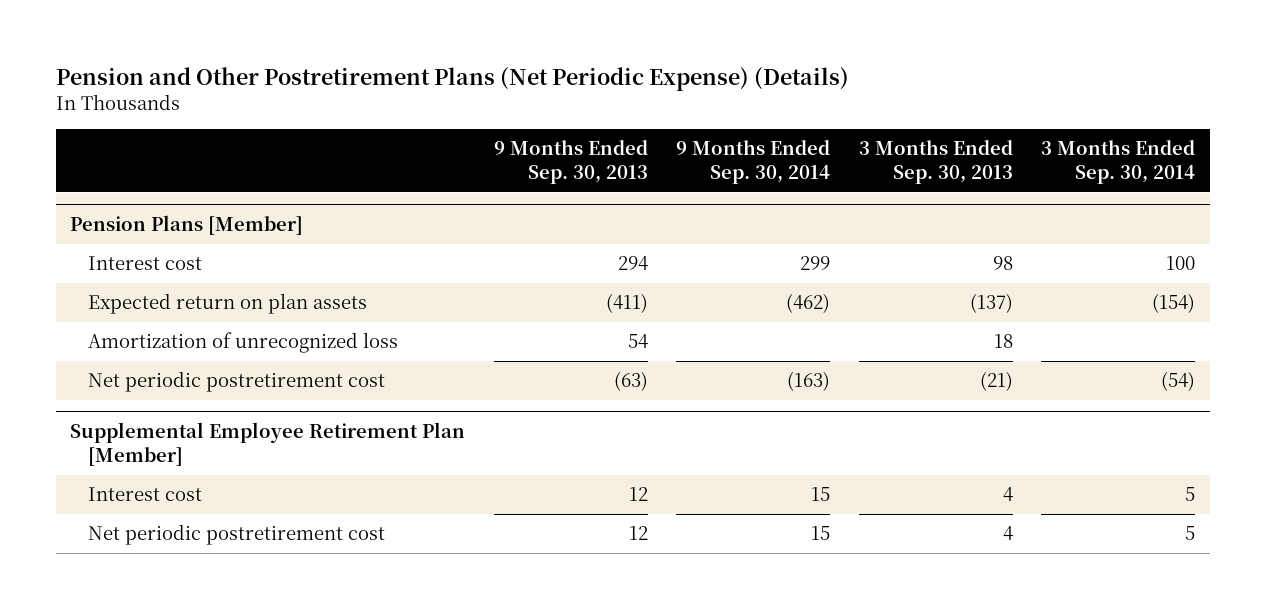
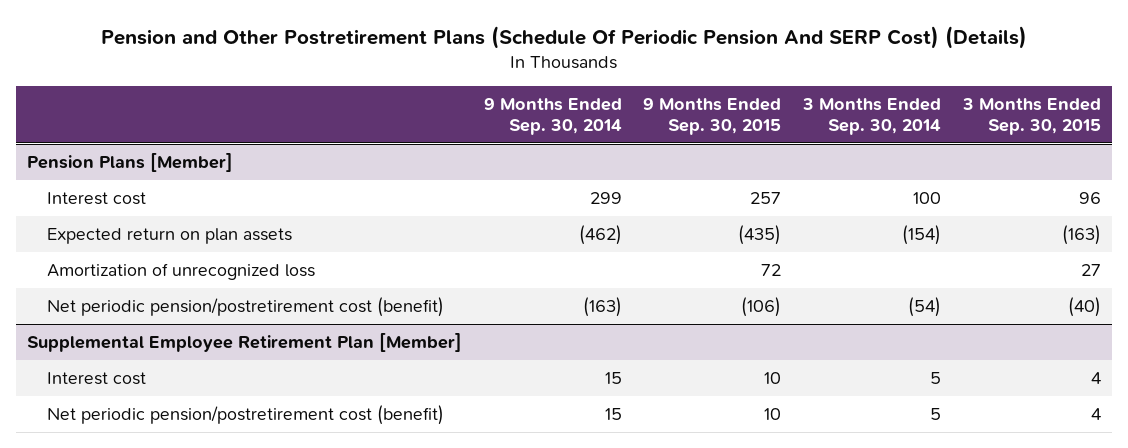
[56,67,850,92] Pension and Other Postretirement Plans (Net Periodic Expense) (Details) -> [100,25,1027,49] Pension and Other Postretirement Plans (Schedule Of Periodic Pension And SERP Cost) (Details)
[493,140,648,185] 9 Months Ended Sep. 30, 2013 -> none
[858,140,1013,185] 3 Months Ended Sep. 30, 2013 -> none
none -> [643,97,782,136] 9 Months Ended Sep. 30, 2015
none -> [961,97,1101,136] 3 Months Ended Sep. 30, 2015
[87,371,385,393] Net periodic postretirement cost -> [46,296,444,317] Net periodic pension/postretirement cost (benefit)
[87,524,385,546] Net periodic postretirement cost -> [46,404,444,425] Net periodic pension/postretirement cost (benefit)

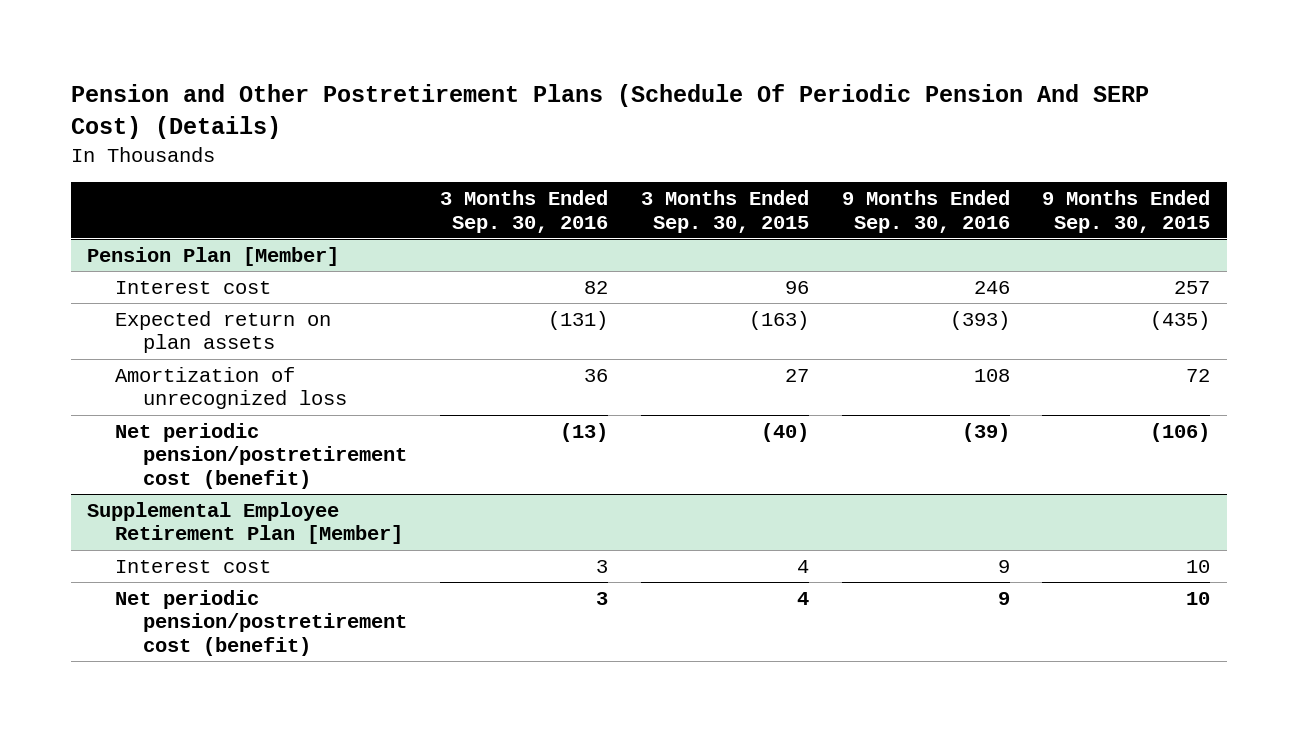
[483,97,622,136] 9 Months Ended Sep. 30, 2014 -> none
[802,97,942,136] 3 Months Ended Sep. 30, 2014 -> none
none -> [440,189,609,233] 3 Months Ended Sep. 30, 2016
none -> [841,189,1010,233] 9 Months Ended Sep. 30, 2016
[26,152,233,172] Pension Plans [Member] -> [87,246,340,266] Pension Plan [Member]

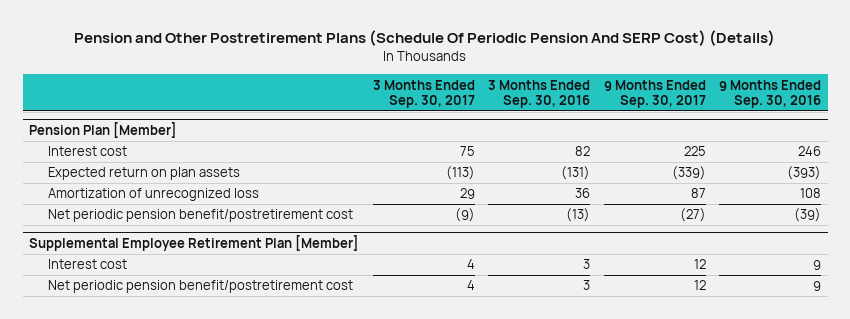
[640,189,809,233] 3 Months Ended Sep. 30, 2015 -> none
[1042,189,1211,233] 9 Months Ended Sep. 30, 2015 -> none
none -> [372,79,475,109] 3 Months Ended Sep. 30, 2017
none -> [603,79,706,109] 9 Months Ended Sep. 30, 2017
[115,422,408,490] Net periodic pension/postretirement cost (benefit) -> [48,209,354,223] Net periodic pension benefit/postretirement cost
[115,589,408,657] Net periodic pension/postretirement cost (benefit) -> [48,280,354,294] Net periodic pension benefit/postretirement cost

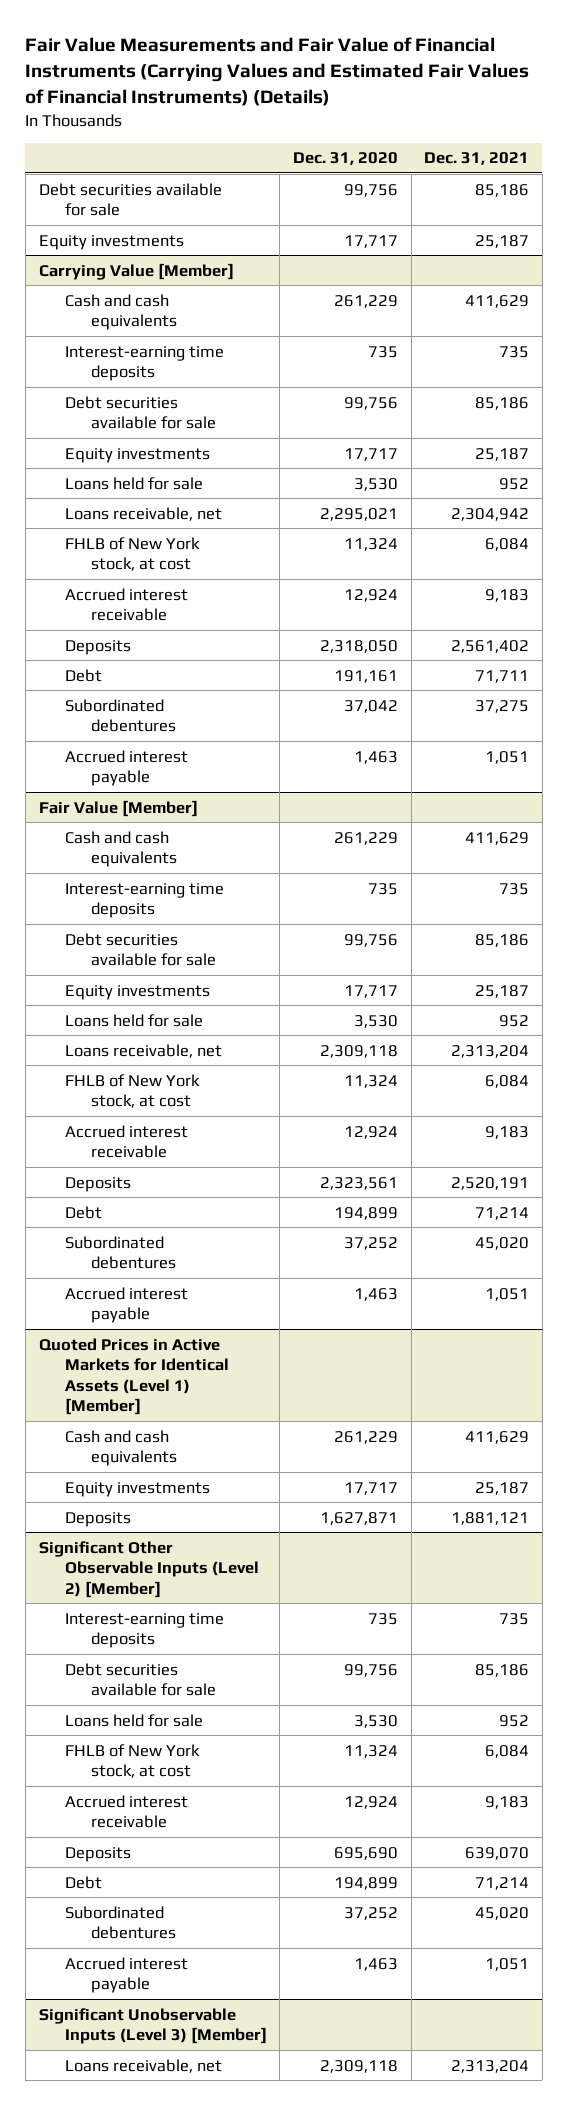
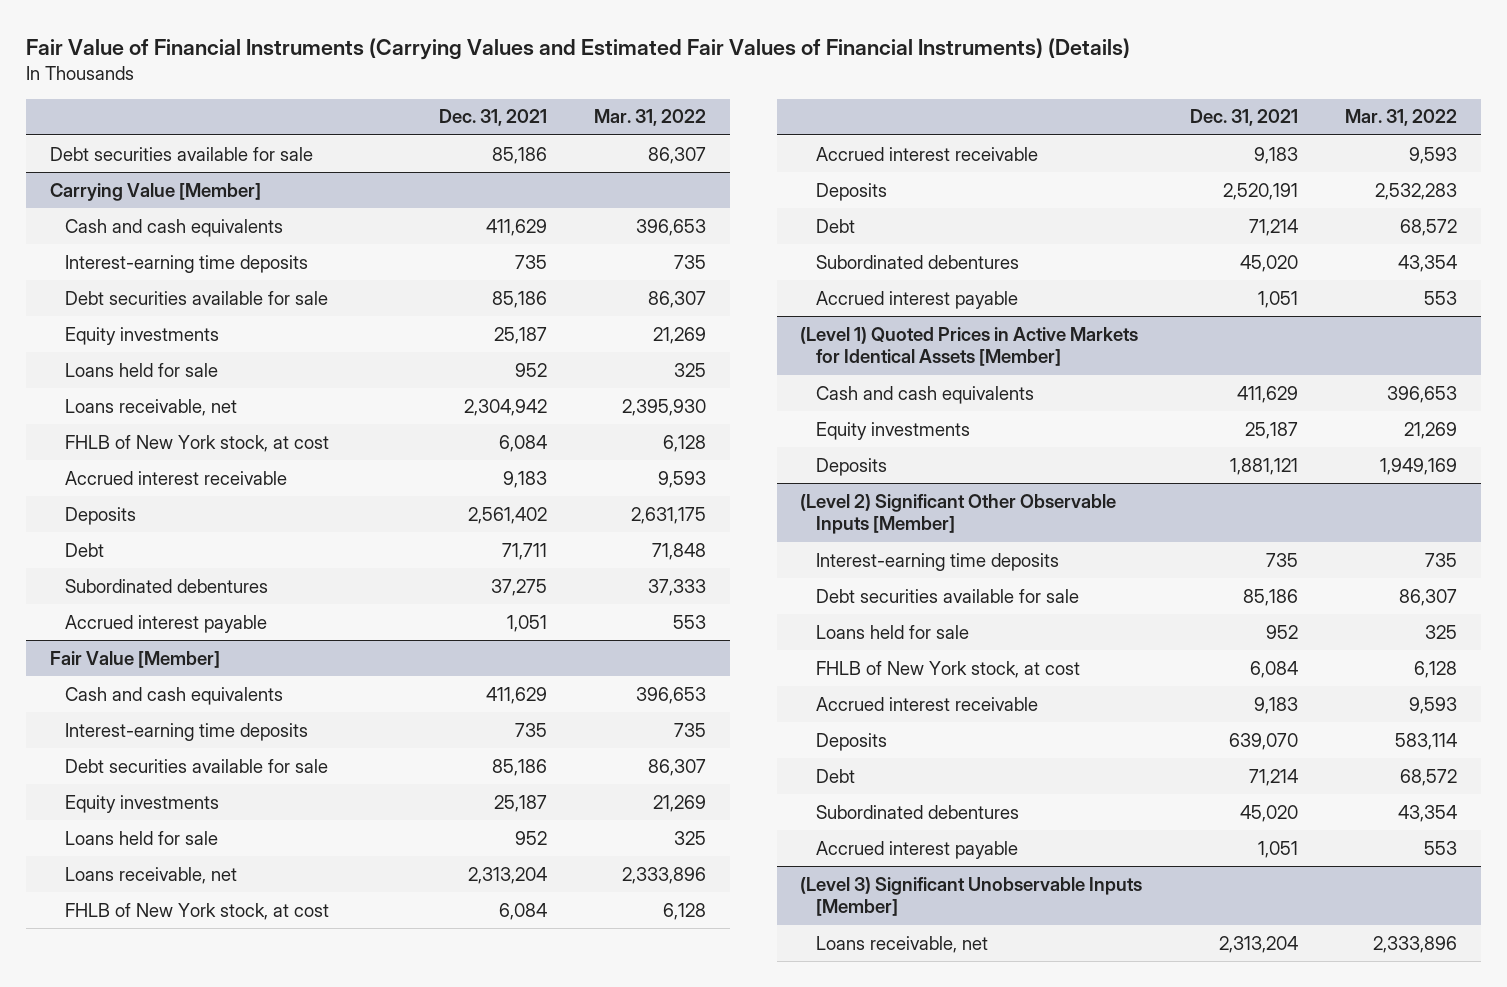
[25,37,530,107] Fair Value Measurements and Fair Value of Financial Instruments (Carrying Values and Estimated Fair Values of Financial Instruments) (Details) -> [26,37,1131,60] Fair Value of Financial Instruments (Carrying Values and Estimated Fair Values of Financial Instruments) (Details)
[293,152,399,166] Dec. 31, 2020 -> none
none -> [594,109,707,127] Mar. 31, 2022
[38,234,184,250] Equity investments -> none
[38,1337,229,1416] Quoted Prices in Active Markets for Identical Assets (Level 1) [Member] -> [800,326,1139,367] (Level 1) Quoted Prices in Active Markets for Identical Assets [Member]
[38,1540,259,1598] Significant Other Observable Inputs (Level 2) [Member] -> [800,493,1117,535] (Level 2) Significant Other Observable Inputs [Member]
[38,2007,267,2045] Significant Unobservable Inputs (Level 3) [Member] -> [800,876,1143,917] (Level 3) Significant Unobservable Inputs [Member]

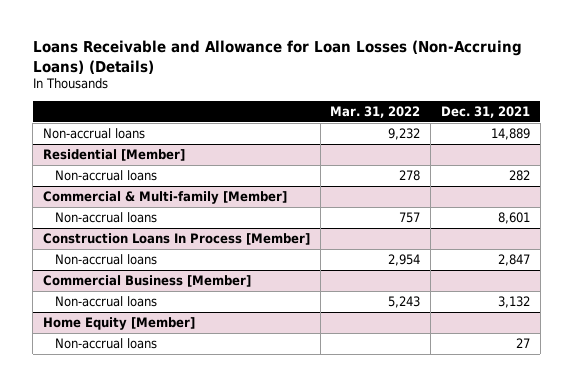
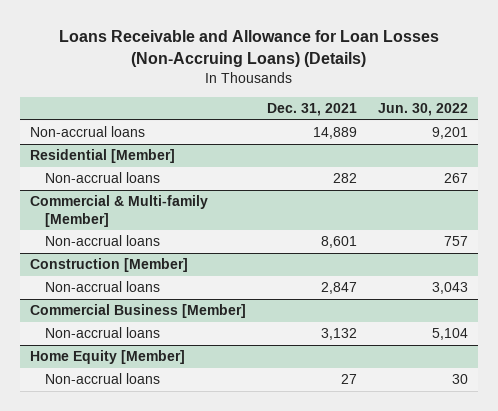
[330,105,421,118] Mar. 31, 2022 -> none
none -> [377,103,468,117] Jun. 30, 2022
[42,232,310,245] Construction Loans In Process [Member] -> [30,258,189,273] Construction [Member]

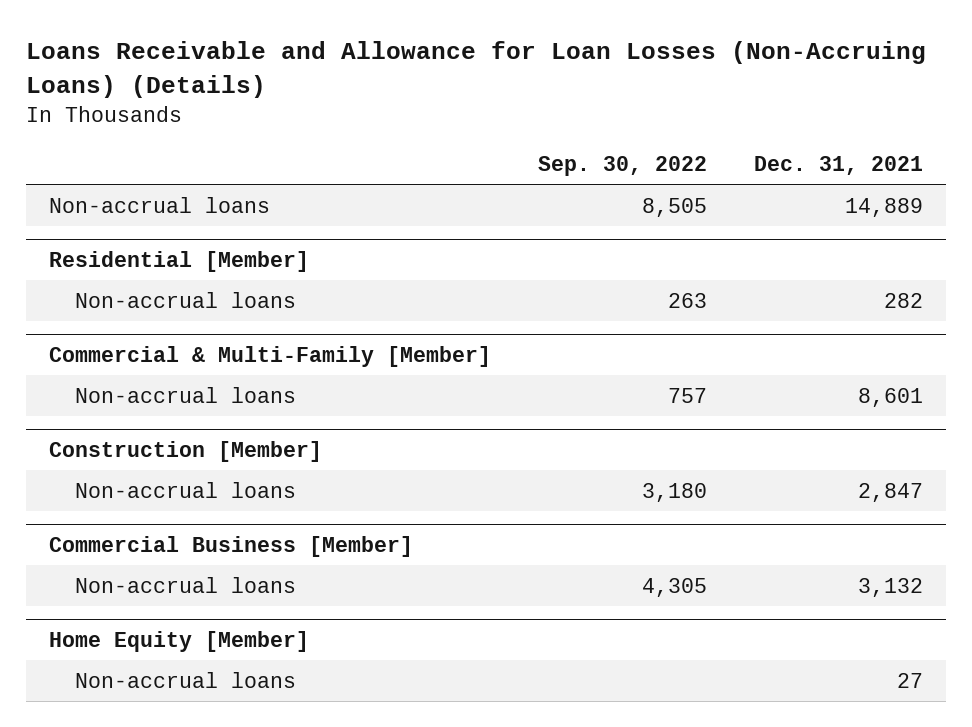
[377,103,468,117] Jun. 30, 2022 -> none
none -> [538,155,708,176] Sep. 30, 2022
[30,195,209,227] Commercial & Multi-family [Member] -> [49,345,492,367] Commercial & Multi-Family [Member]

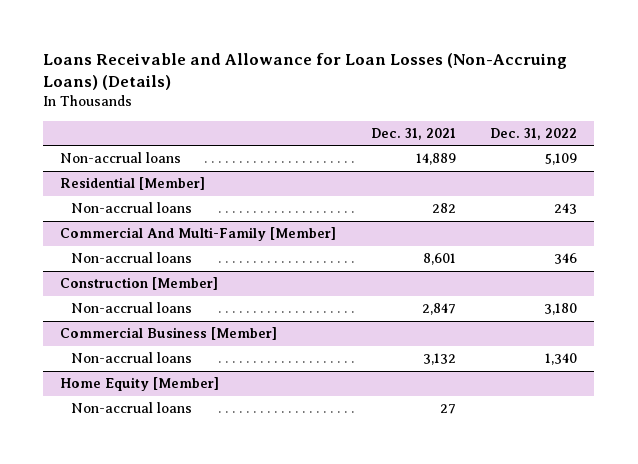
[538,155,708,176] Sep. 30, 2022 -> none
none -> [490,127,578,140] Dec. 31, 2022
[49,345,492,367] Commercial & Multi-Family [Member] -> [60,227,337,242] Commercial And Multi-Family [Member]

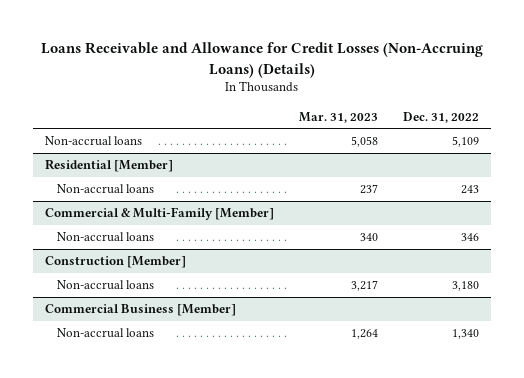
[43,53,568,91] Loans Receivable and Allowance for Loan Losses (Non-Accruing Loans) (Details) -> [40,42,483,78] Loans Receivable and Allowance for Credit Losses (Non-Accruing Loans) (Details)
[370,127,456,140] Dec. 31, 2021 -> none
none -> [298,111,378,123] Mar. 31, 2023
[60,227,337,242] Commercial And Multi-Family [Member] -> [45,207,275,221] Commercial & Multi-Family [Member]
[60,377,220,392] Home Equity [Member] -> none
[70,402,192,414] Non-accrual loans -> none

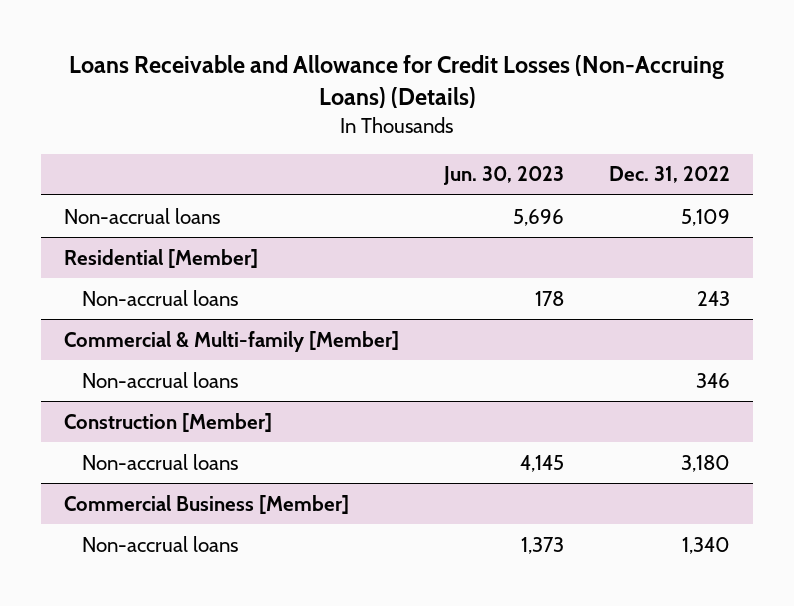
[298,111,378,123] Mar. 31, 2023 -> none
none -> [443,166,565,186] Jun. 30, 2023
[45,207,275,221] Commercial & Multi-Family [Member] -> [64,330,400,352] Commercial & Multi-family [Member]

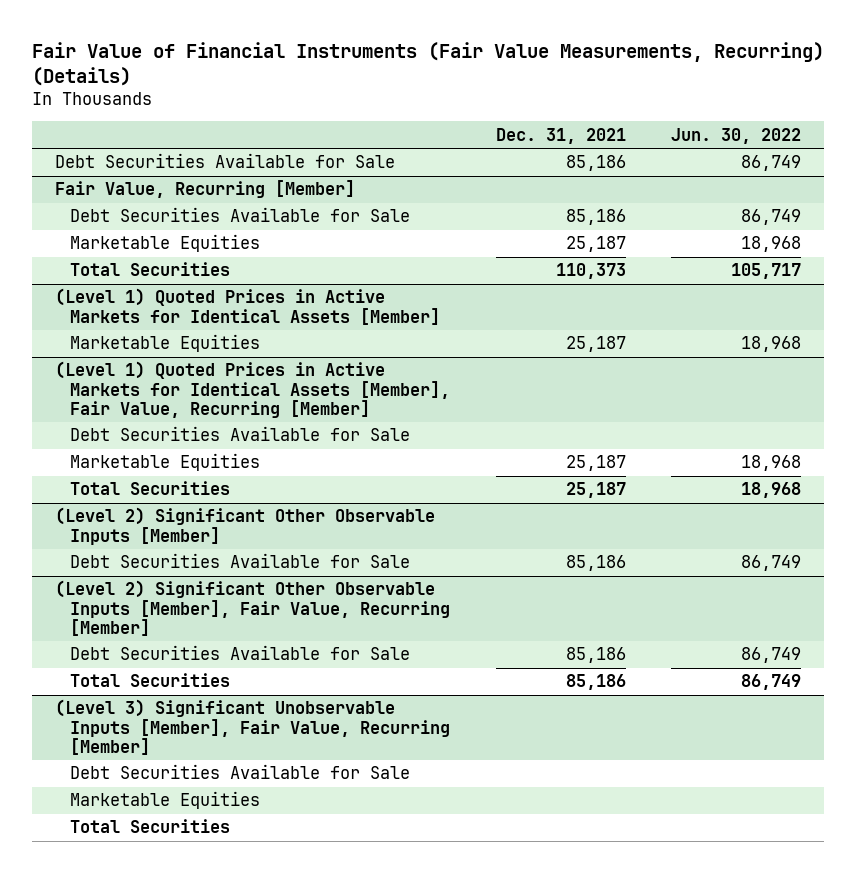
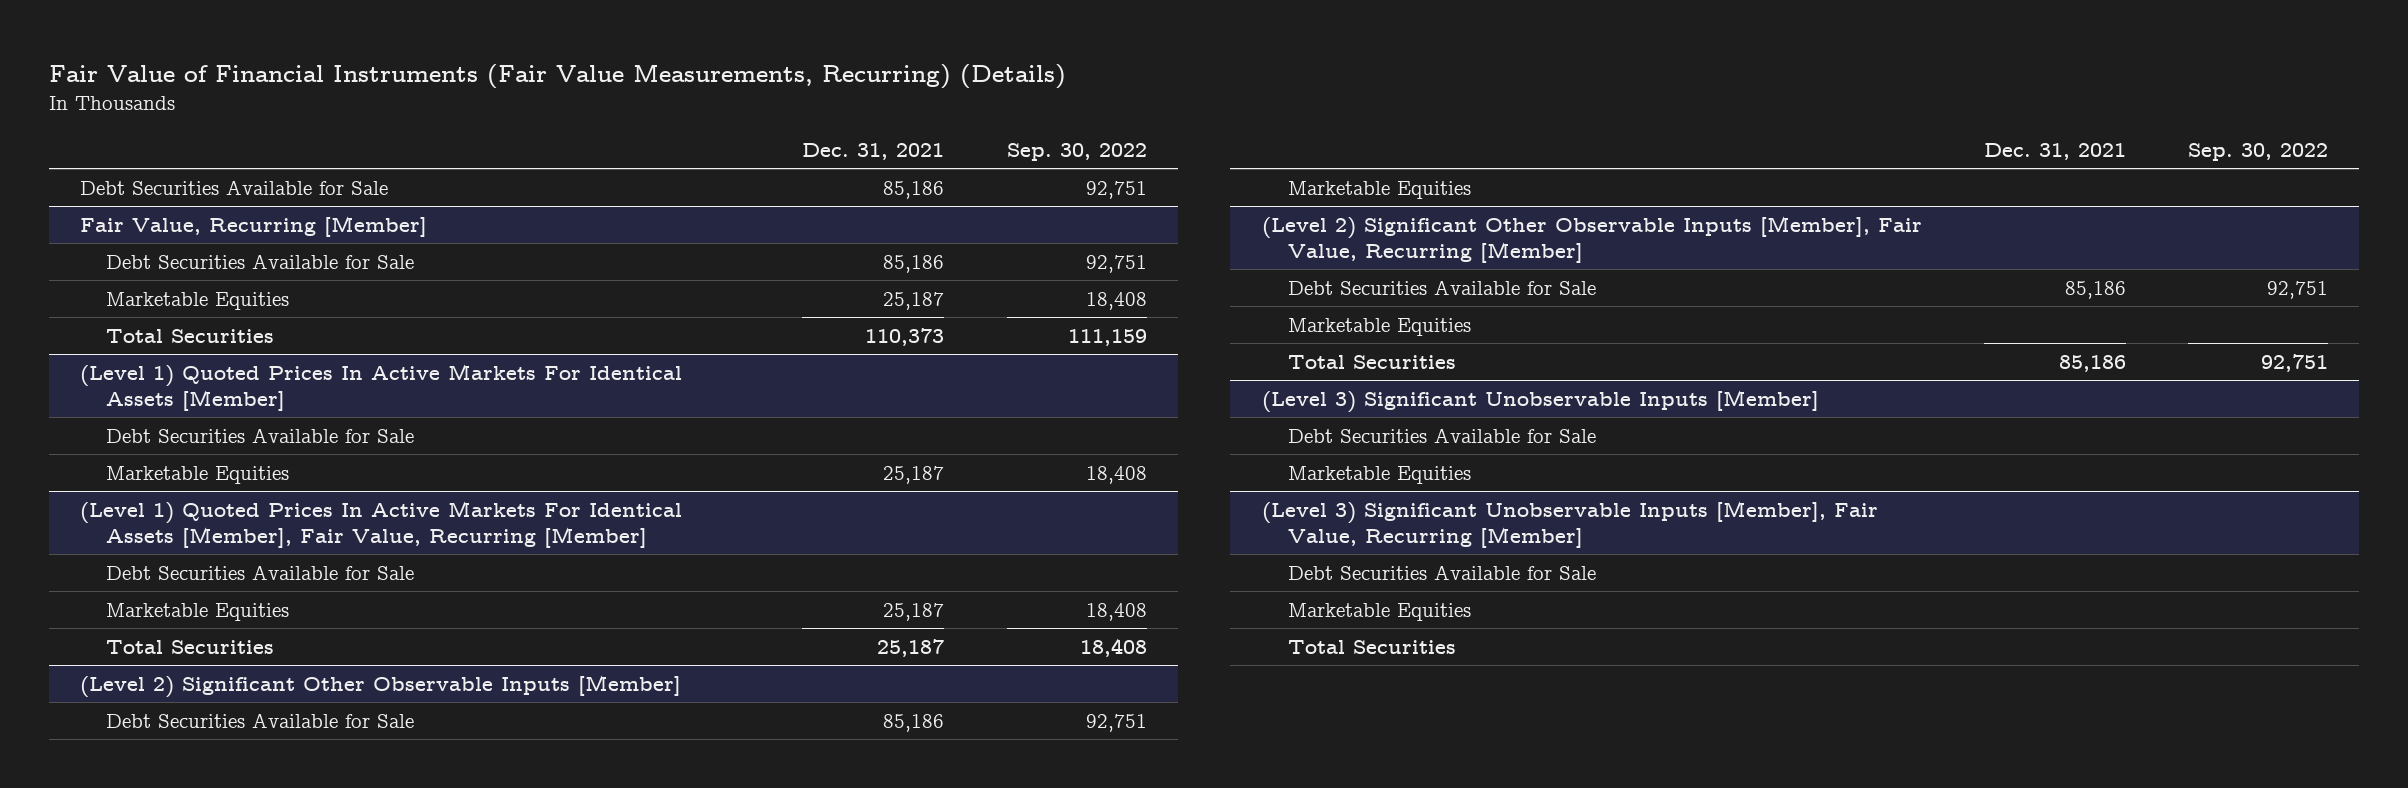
[671,127,802,144] Jun. 30, 2022 -> none
none -> [1006,142,1147,161] Sep. 30, 2022
[55,288,440,325] (Level 1) Quoted Prices in Active Markets for Identical Assets [Member] -> [80,363,683,411] (Level 1) Quoted Prices In Active Markets For Identical Assets [Member]
none -> [106,427,415,443] Debt Securities Available for Sale
[55,361,450,418] (Level 1) Quoted Prices in Active Markets for Identical Assets [Member], Fair Value, Recurring [Member] -> [80,500,683,548] (Level 1) Quoted Prices In Active Markets For Identical Assets [Member], Fair Value, Recurring [Member]
none -> [1287,180,1471,199] Marketable Equities
none -> [1287,317,1471,336] Marketable Equities
none -> [1261,389,1819,413] (Level 3) Significant Unobservable Inputs [Member]
none -> [1287,427,1596,443] Debt Securities Available for Sale
none -> [1287,465,1471,484] Marketable Equities

